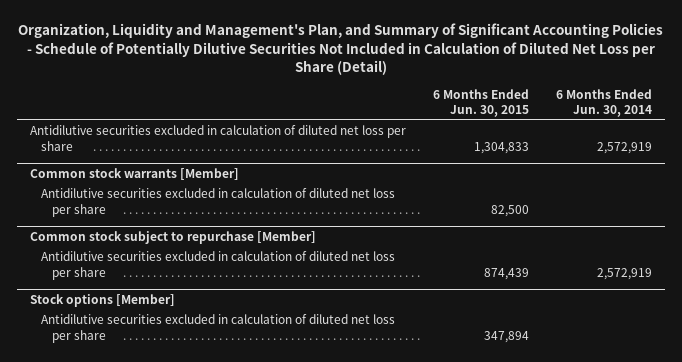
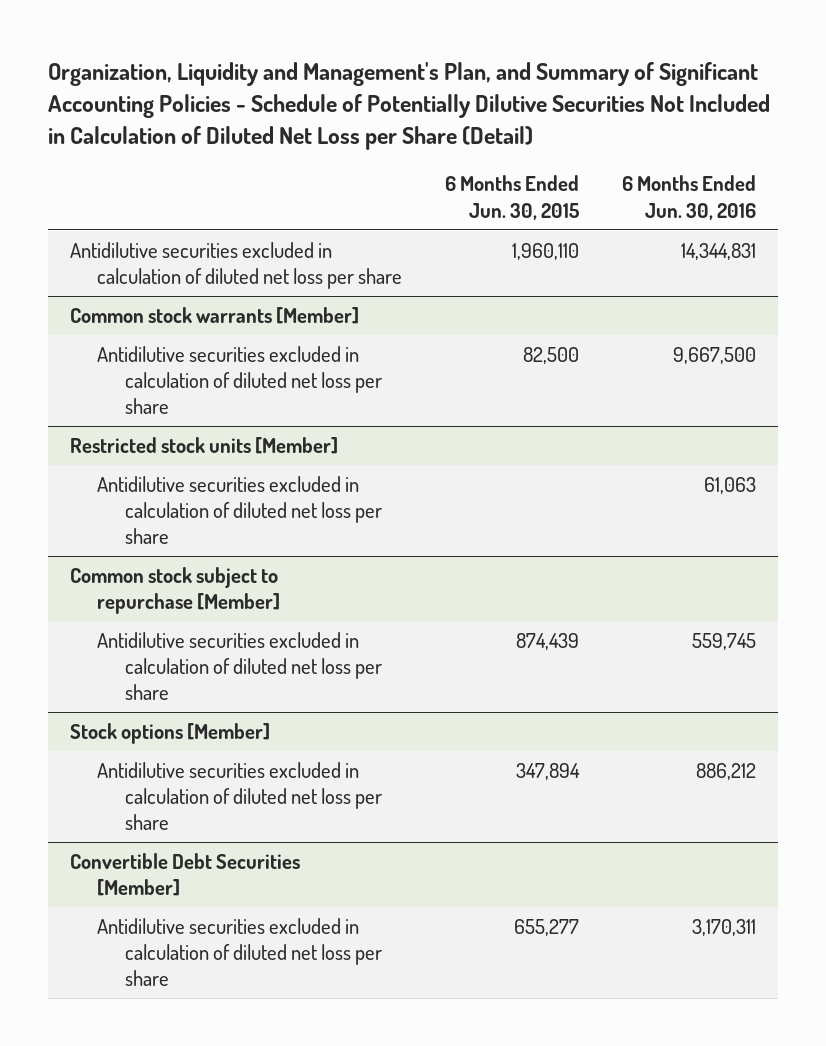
[555,88,652,117] 6 Months Ended Jun. 30, 2014 -> none
none -> [622,175,757,220] 6 Months Ended Jun. 30, 2016
[473,141,529,154] 1,304,833 -> [512,242,580,260] 1,960,110
none -> [69,436,338,454] Restricted stock units [Member]
none -> [97,475,382,545] Antidilutive securities excluded in calculation of diluted net loss per share
none -> [69,852,300,897] Convertible Debt Securities [Member]
none -> [97,917,382,987] Antidilutive securities excluded in calculation of diluted net loss per share

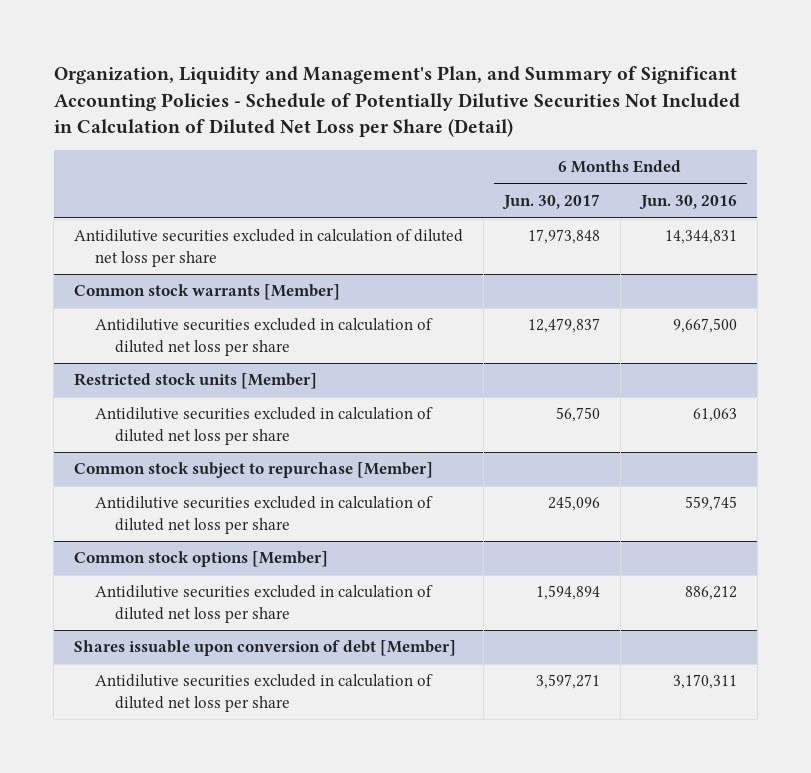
[445,175,580,220] 6 Months Ended Jun. 30, 2015 -> none
none -> [501,194,600,211] Jun. 30, 2017
[69,722,270,744] Stock options [Member] -> [74,551,329,568] Common stock options [Member]
[69,852,300,897] Convertible Debt Securities [Member] -> [74,640,457,657] Shares issuable upon conversion of debt [Member]

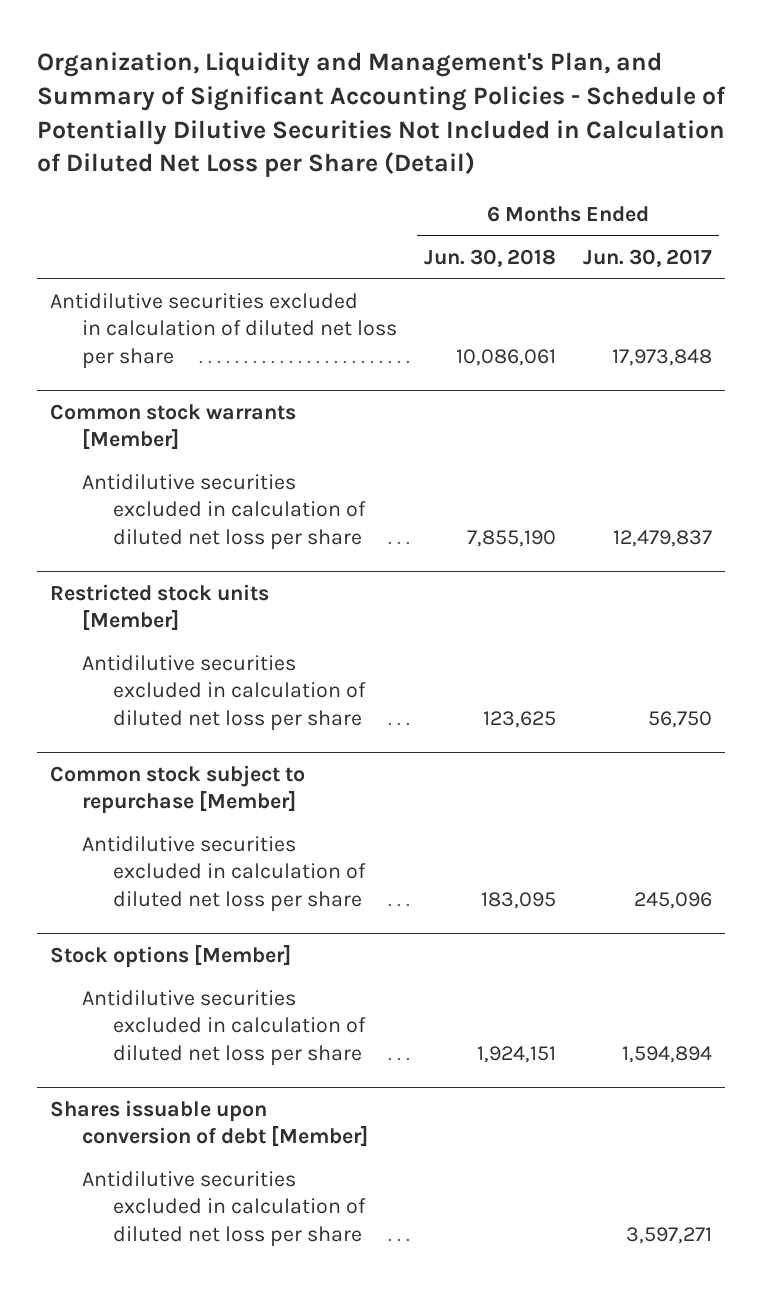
[638,195,737,211] Jun. 30, 2016 -> none
none -> [423,249,556,268] Jun. 30, 2018
[74,551,329,568] Common stock options [Member] -> [50,944,292,968] Stock options [Member]

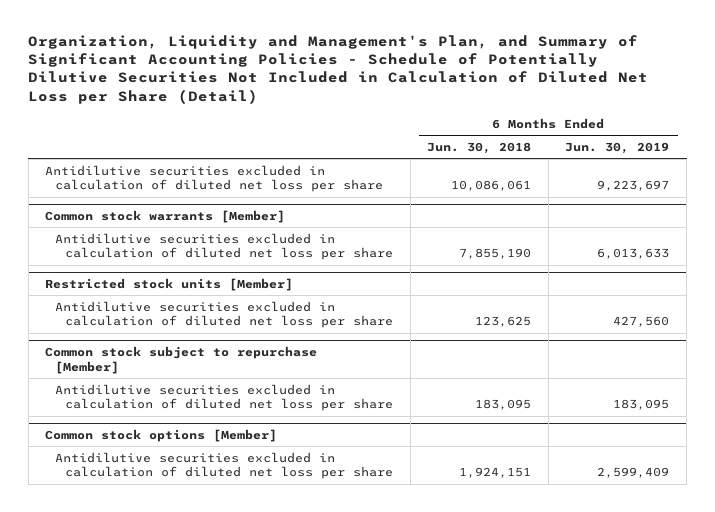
[582,249,712,268] Jun. 30, 2017 -> none
none -> [565,141,670,154] Jun. 30, 2019
[50,944,292,968] Stock options [Member] -> [45,428,278,442] Common stock options [Member]
[50,1099,368,1147] Shares issuable upon conversion of debt [Member] -> none
[81,1171,366,1247] Antidilutive securities excluded in calculation of diluted net loss per share -> none

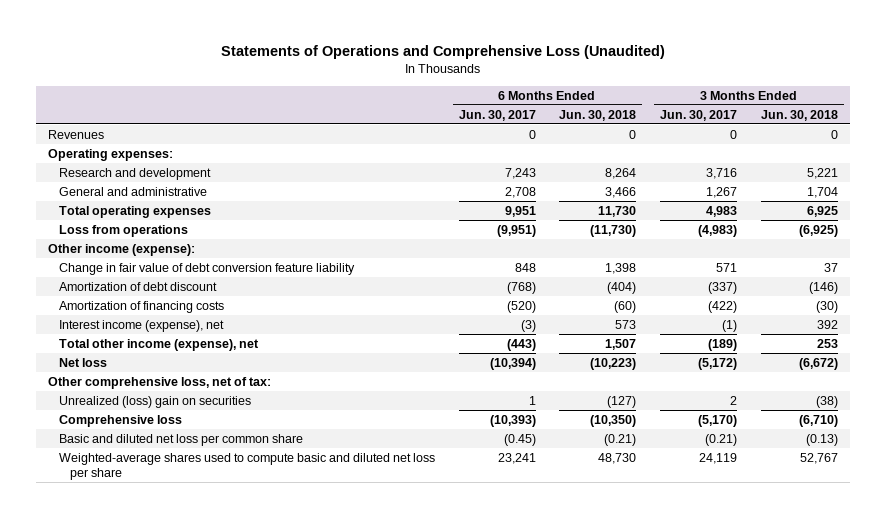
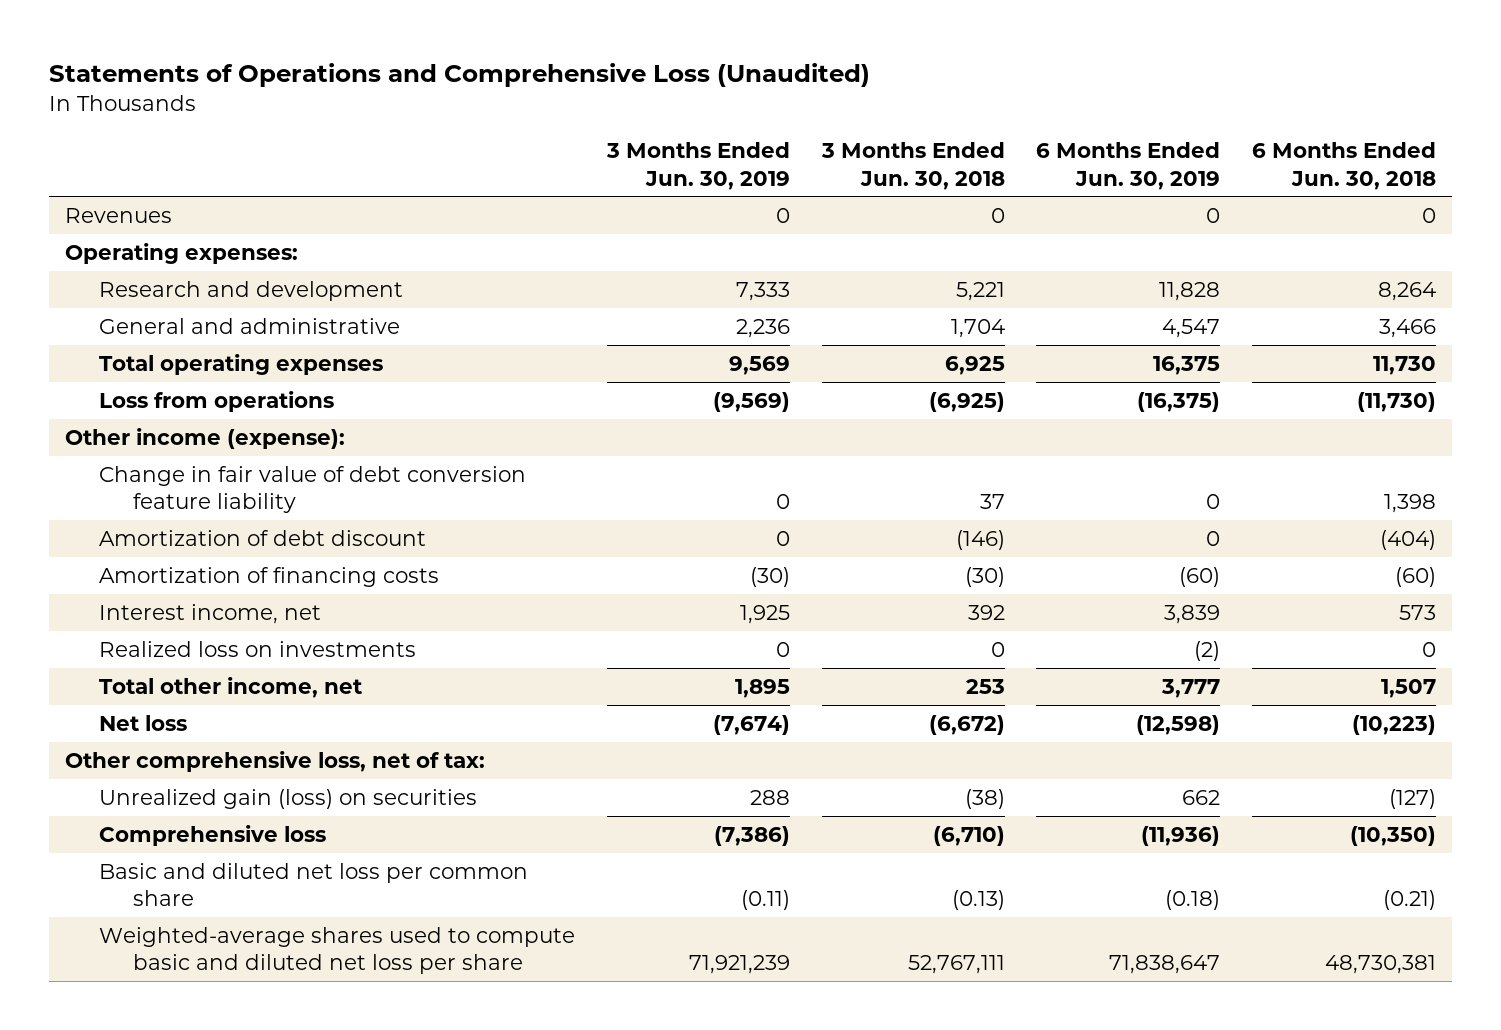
[458,109,536,121] Jun. 30, 2017 -> none
[659,109,737,121] Jun. 30, 2017 -> none
none -> [605,142,790,190] 3 Months Ended Jun. 30, 2019
none -> [1036,142,1221,190] 6 Months Ended Jun. 30, 2019
[58,319,224,332] Interest income (expense), net -> [99,603,322,624] Interest income, net
none -> [99,640,417,657] Realized loss on investments
[58,338,259,351] Total other income (expense), net -> [99,676,363,698] Total other income, net
[58,395,251,408] Unrealized (loss) gain on securities -> [99,788,478,809] Unrealized gain (loss) on securities
[598,452,637,464] 48,730 -> [1325,955,1437,975] 48,730,381
[799,452,838,464] 52,767 -> [907,955,1005,975] 52,767,111

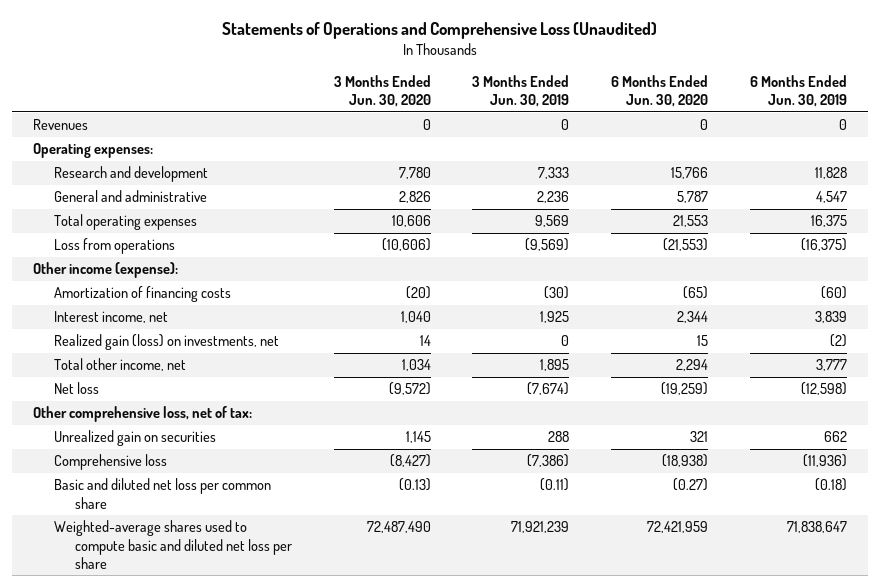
[820,142,1005,190] 3 Months Ended Jun. 30, 2018 -> none
[1252,142,1437,190] 6 Months Ended Jun. 30, 2018 -> none
none -> [333,74,431,107] 3 Months Ended Jun. 30, 2020
none -> [611,74,709,107] 6 Months Ended Jun. 30, 2020
[99,465,527,514] Change in fair value of debt conversion feature liability -> none
[99,529,427,546] Amortization of debt discount -> none
[99,640,417,657] Realized loss on investments -> [53,334,279,351] Realized gain (loss) on investments, net
[99,788,478,809] Unrealized gain (loss) on securities -> [53,430,216,447] Unrealized gain on securities

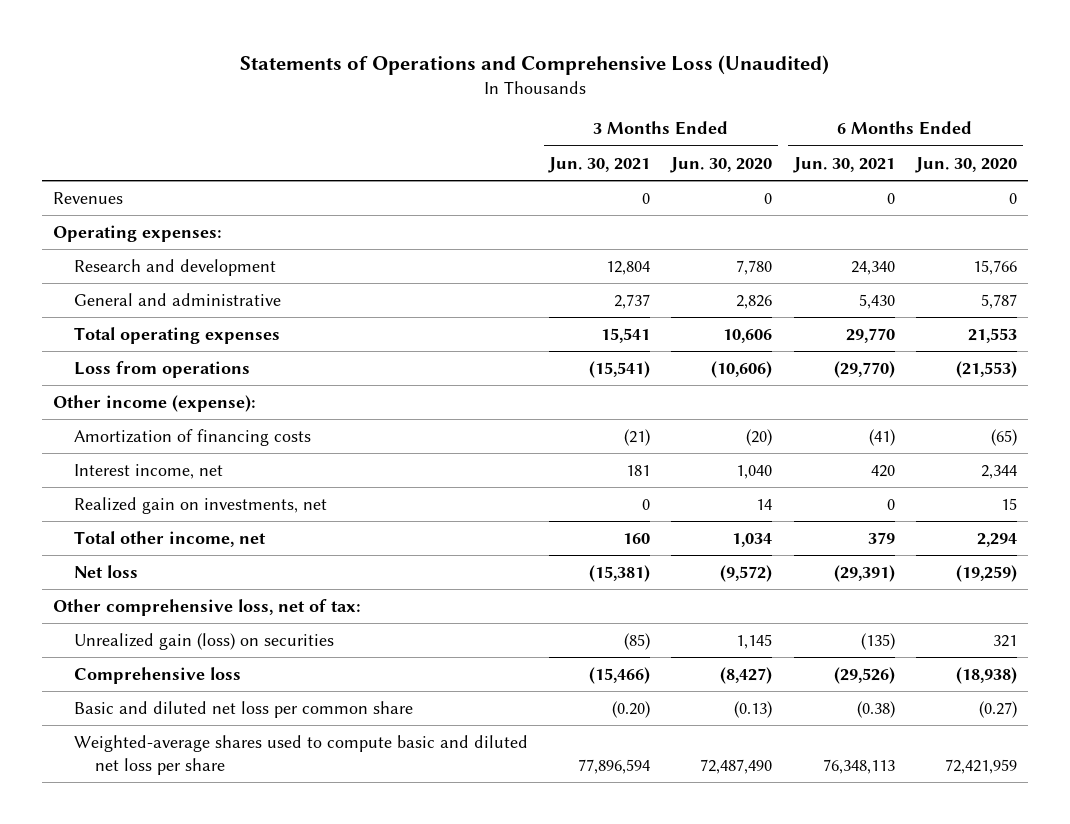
[472,74,570,107] 3 Months Ended Jun. 30, 2019 -> none
[750,74,848,107] 6 Months Ended Jun. 30, 2019 -> none
none -> [548,156,651,173] Jun. 30, 2021
none -> [792,156,895,173] Jun. 30, 2021
[53,334,279,351] Realized gain (loss) on investments, net -> [73,496,327,514] Realized gain on investments, net
[53,430,216,447] Unrealized gain on securities -> [73,632,334,650] Unrealized gain (loss) on securities

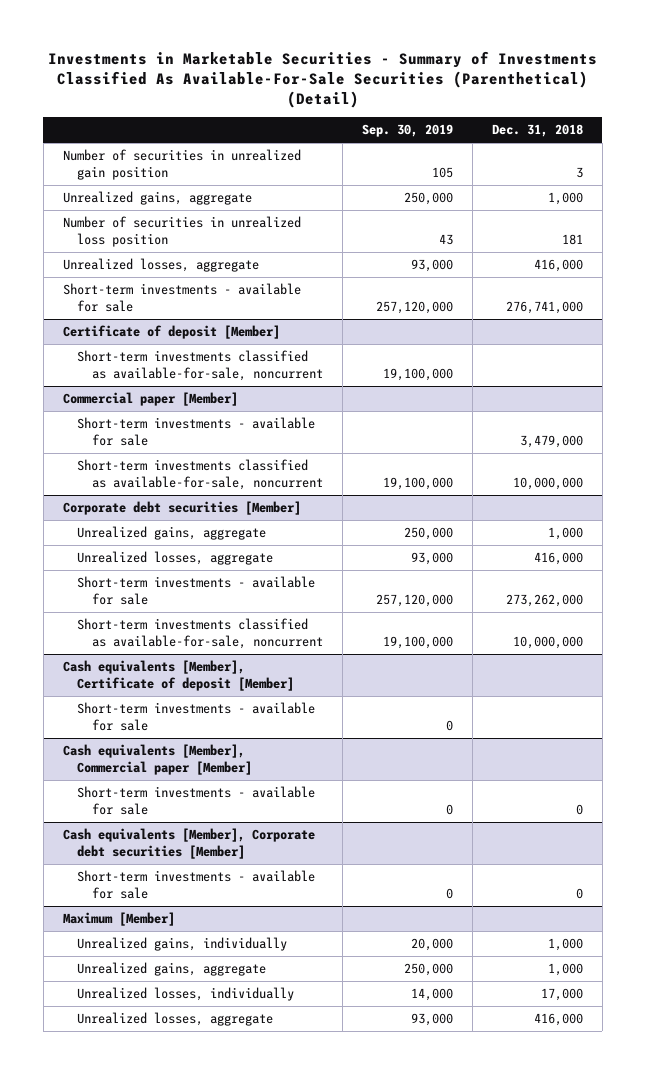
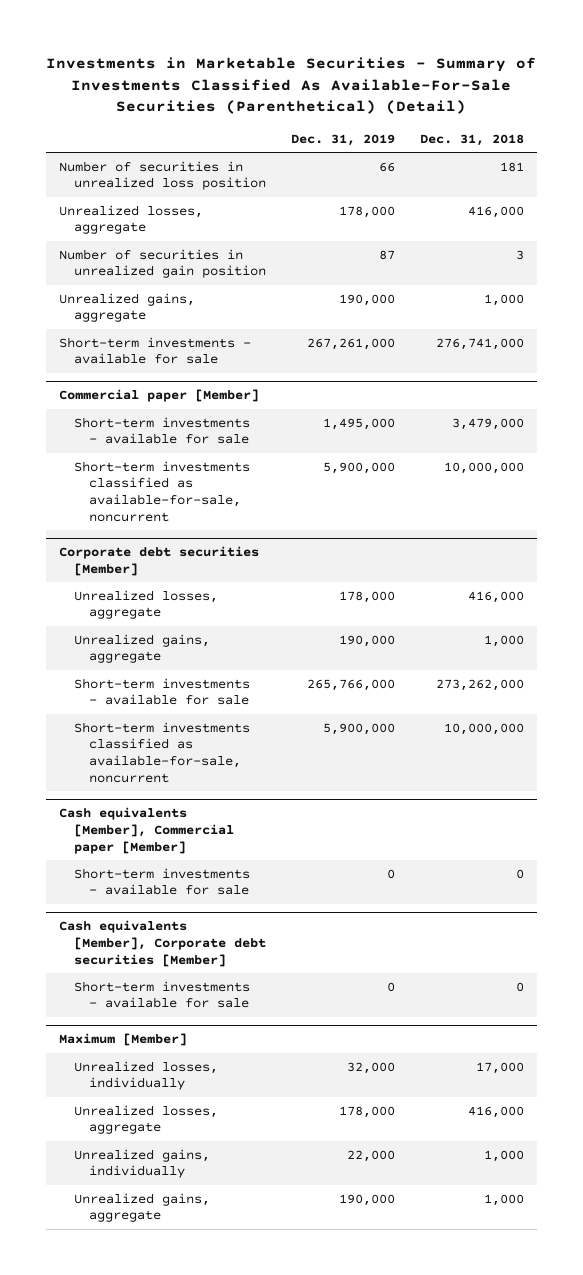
[361,124,453,138] Sep. 30, 2019 -> none
none -> [290,133,395,146] Dec. 31, 2019
[62,149,301,181] Number of securities in unrealized gain position -> [58,248,266,279] Number of securities in unrealized gain position
[62,191,252,206] Unrealized gains, aggregate -> [58,292,195,323] Unrealized gains, aggregate
[62,325,280,340] Certificate of deposit [Member] -> none
[77,350,324,382] Short-term investments classified as available-for-sale, noncurrent -> none
[77,526,267,541] Unrealized gains, aggregate -> [73,633,210,664] Unrealized gains, aggregate
[62,660,295,692] Cash equivalents [Member], Certificate of deposit [Member] -> none
[77,702,316,732] Short-term investments - available for sale -> none
[77,937,288,952] Unrealized gains, individually -> [73,1148,210,1179] Unrealized gains, individually
[77,962,267,977] Unrealized gains, aggregate -> [73,1192,210,1223] Unrealized gains, aggregate

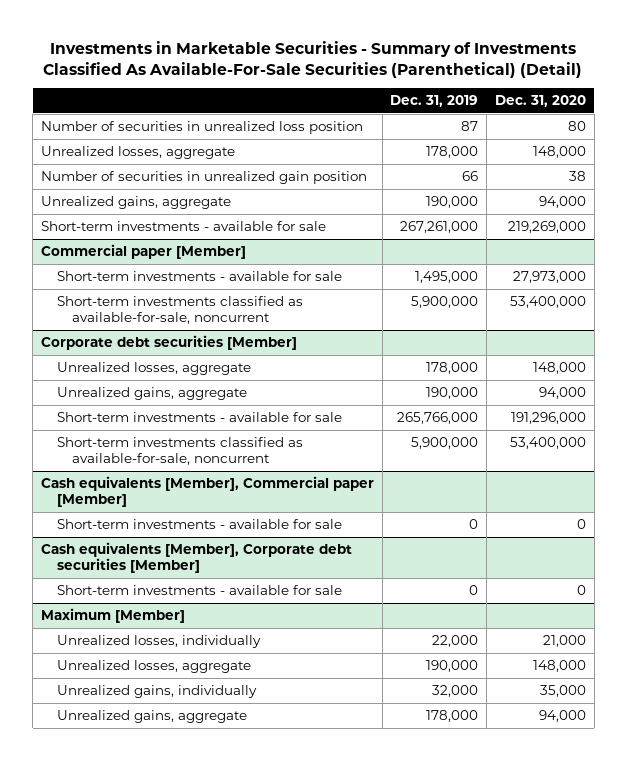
[420,133,525,146] Dec. 31, 2018 -> none
none -> [494,95,586,108] Dec. 31, 2020
[378,161,395,172] 66 -> [461,121,479,132] 87
[378,249,395,260] 87 -> [462,171,479,182] 66
[346,1061,395,1074] 32,000 -> [432,635,479,648] 22,000
[338,1105,395,1118] 178,000 -> [426,660,479,673] 190,000
[346,1149,395,1162] 22,000 -> [432,685,479,698] 32,000
[338,1193,395,1206] 190,000 -> [426,710,479,723] 178,000

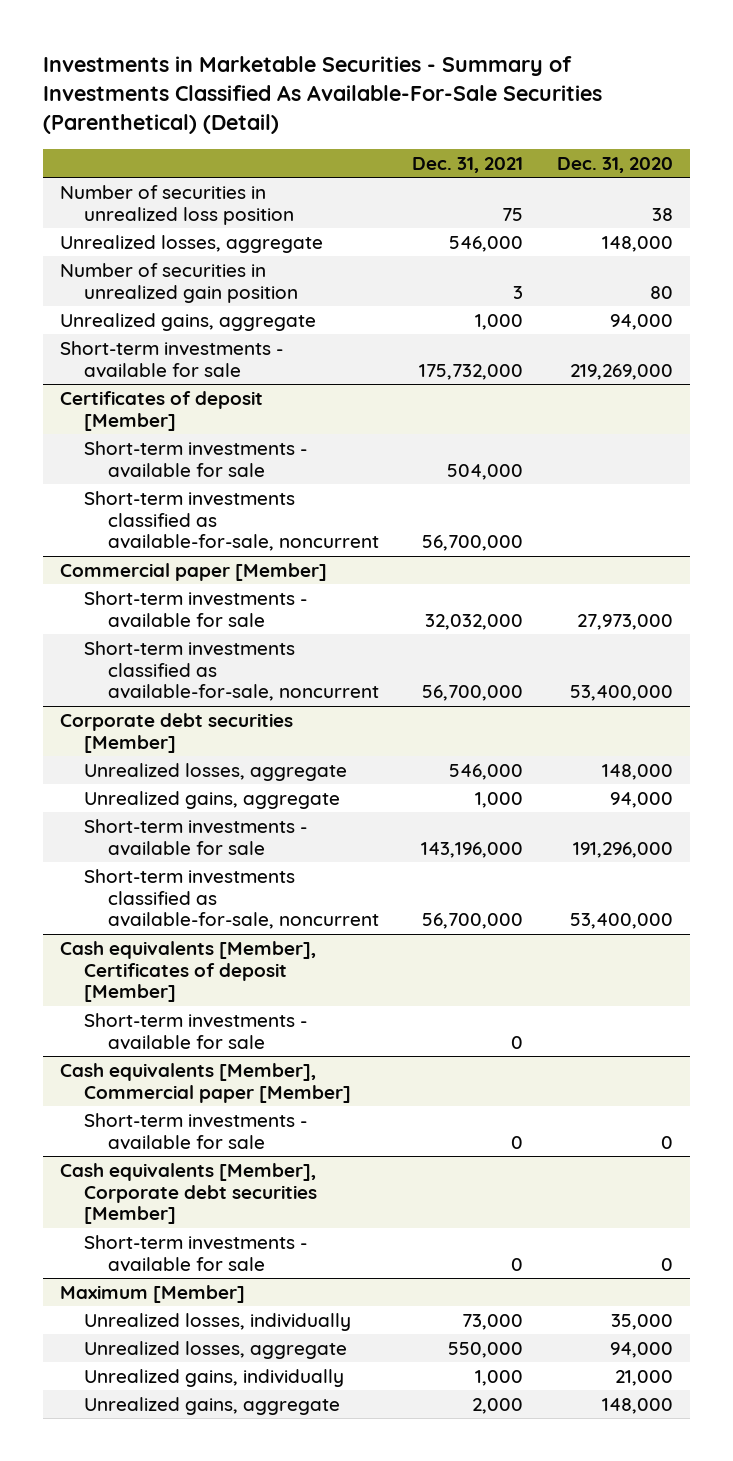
[390,95,479,108] Dec. 31, 2019 -> none
none -> [412,156,524,173] Dec. 31, 2021
[567,121,586,132] 80 -> [652,207,674,221] 38
[568,171,586,182] 38 -> [650,285,674,299] 80
none -> [59,390,263,431] Certificates of deposit [Member]
none -> [83,440,307,478] Short-term investments - available for sale
none -> [83,490,379,552] Short-term investments classified as available-for-sale, noncurrent
none -> [59,940,316,1003] Cash equivalents [Member], Certificates of deposit [Member]
none -> [83,1012,307,1050] Short-term investments - available for sale
[542,635,586,648] 21,000 -> [611,1313,674,1330] 35,000
[532,660,586,673] 148,000 -> [610,1341,674,1358] 94,000
[539,685,586,698] 35,000 -> [615,1369,674,1386] 21,000
[538,710,586,723] 94,000 -> [602,1397,674,1414] 148,000

